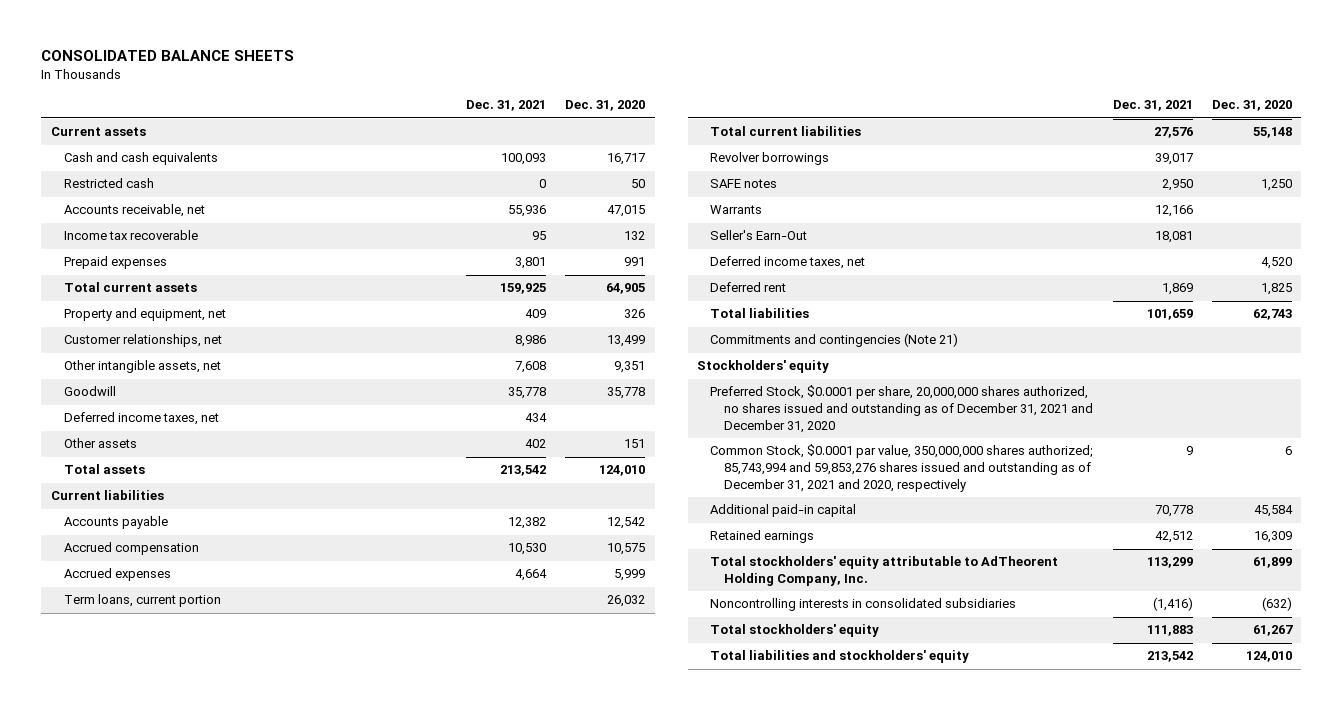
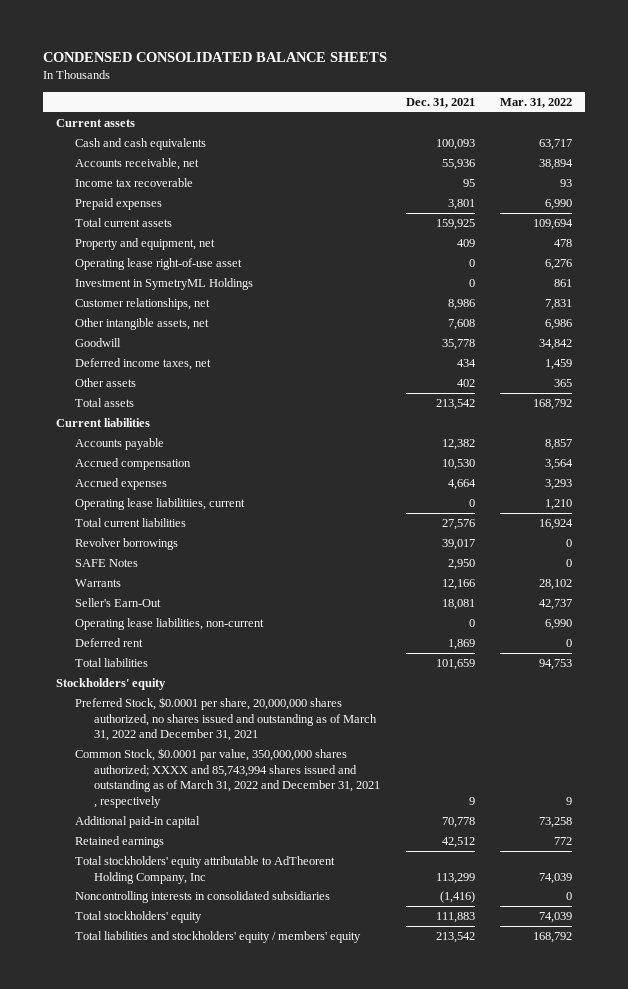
[40,50,294,62] CONSOLIDATED BALANCE SHEETS -> [42,52,387,63] CONDENSED CONSOLIDATED BALANCE SHEETS
[565,100,646,112] Dec. 31, 2020 -> none
none -> [500,97,573,108] Mar. 31, 2022
[63,178,154,189] Restricted cash -> none
none -> [74,258,242,271] Operating lease right-of-use asset
none -> [74,278,253,291] Investment in SymetryML Holdings
[63,594,221,608] Term loans, current portion -> none
none -> [74,498,245,511] Operating lease liabilitiies, current
[710,179,778,189] SAFE notes -> [74,559,138,568] SAFE Notes
[710,256,866,270] Deferred income taxes, net -> none
none -> [74,618,264,631] Operating lease liabilities, non-current
[710,333,959,348] Commitments and contingencies (Note 21) -> none
[710,385,1093,433] Preferred Stock, $0.0001 per share, 20,000,000 shares authorized, no shares issued and outstanding as of December 31, 2021 and December 31, 2020 -> [74,697,378,742] Preferred Stock, $0.0001 per share, 20,000,000 shares authorized, no shares issued and outstanding as of March 31, 2022 and December 31, 2021
[710,444,1094,492] Common Stock, $0.0001 par value, 350,000,000 shares authorized; 85,743,994 and 59,853,276 shares issued and outstanding as of December 31, 2021 and 2020, respectively -> [74,748,381,808] Common Stock, $0.0001 par value, 350,000,000 shares authorized; XXXX and 85,743,994 shares issued and outstanding as of March 31, 2022 and December 31, 2021 , respectively
[710,556,1059,587] Total stockholders' equity attributable to AdTheorent Holding Company, Inc. -> [74,856,335,884] Total stockholders' equity attributable to AdTheorent Holding Company, Inc
[710,650,970,664] Total liabilities and stockholders' equity -> [74,931,361,944] Total liabilities and stockholders' equity / members' equity

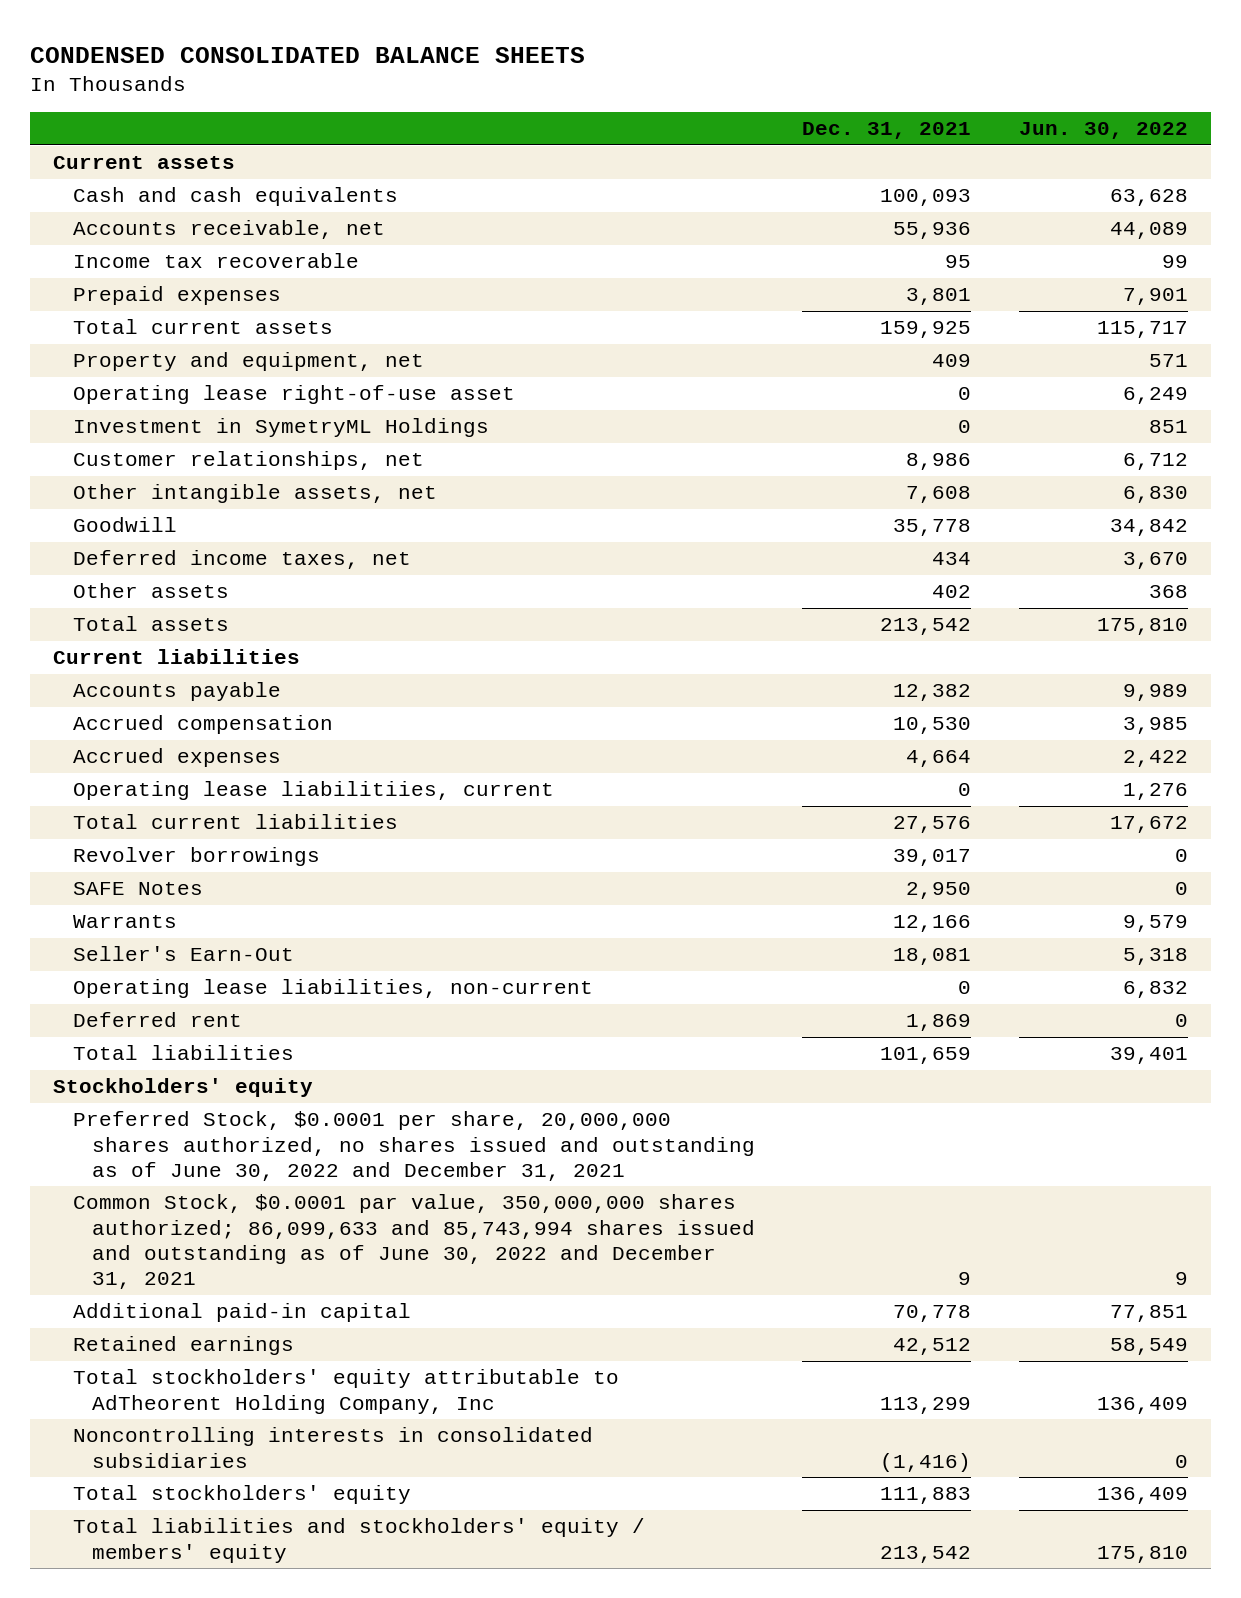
[500,97,573,108] Mar. 31, 2022 -> none
none -> [1018,122,1188,140] Jun. 30, 2022
[74,697,378,742] Preferred Stock, $0.0001 per share, 20,000,000 shares authorized, no shares issued and outstanding as of March 31, 2022 and December 31, 2021 -> [72,1111,756,1181] Preferred Stock, $0.0001 per share, 20,000,000 shares authorized, no shares issued and outstanding as of June 30, 2022 and December 31, 2021
[74,748,381,808] Common Stock, $0.0001 par value, 350,000,000 shares authorized; XXXX and 85,743,994 shares issued and outstanding as of March 31, 2022 and December 31, 2021 , respectively -> [72,1194,756,1290] Common Stock, $0.0001 par value, 350,000,000 shares authorized; 86,099,633 and 85,743,994 shares issued and outstanding as of June 30, 2022 and December 31, 2021

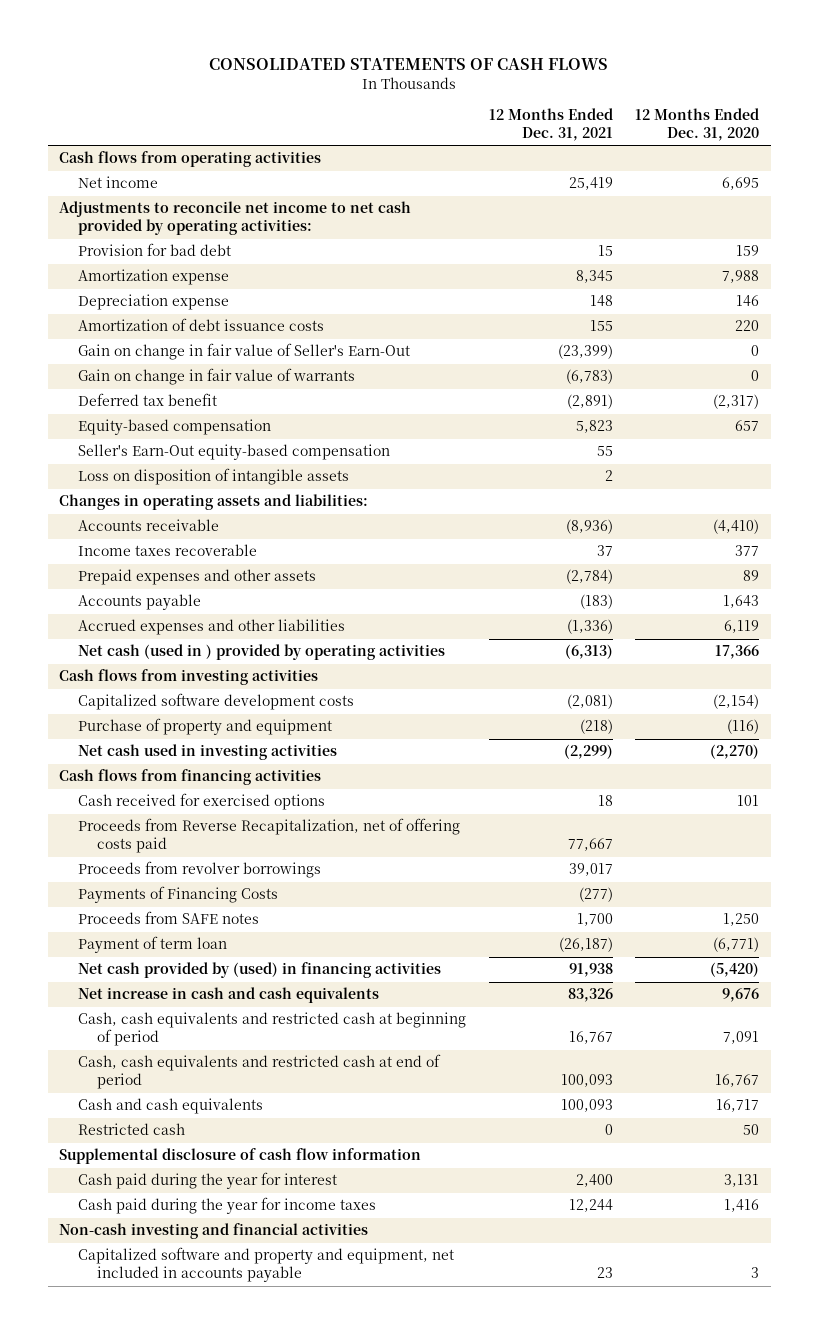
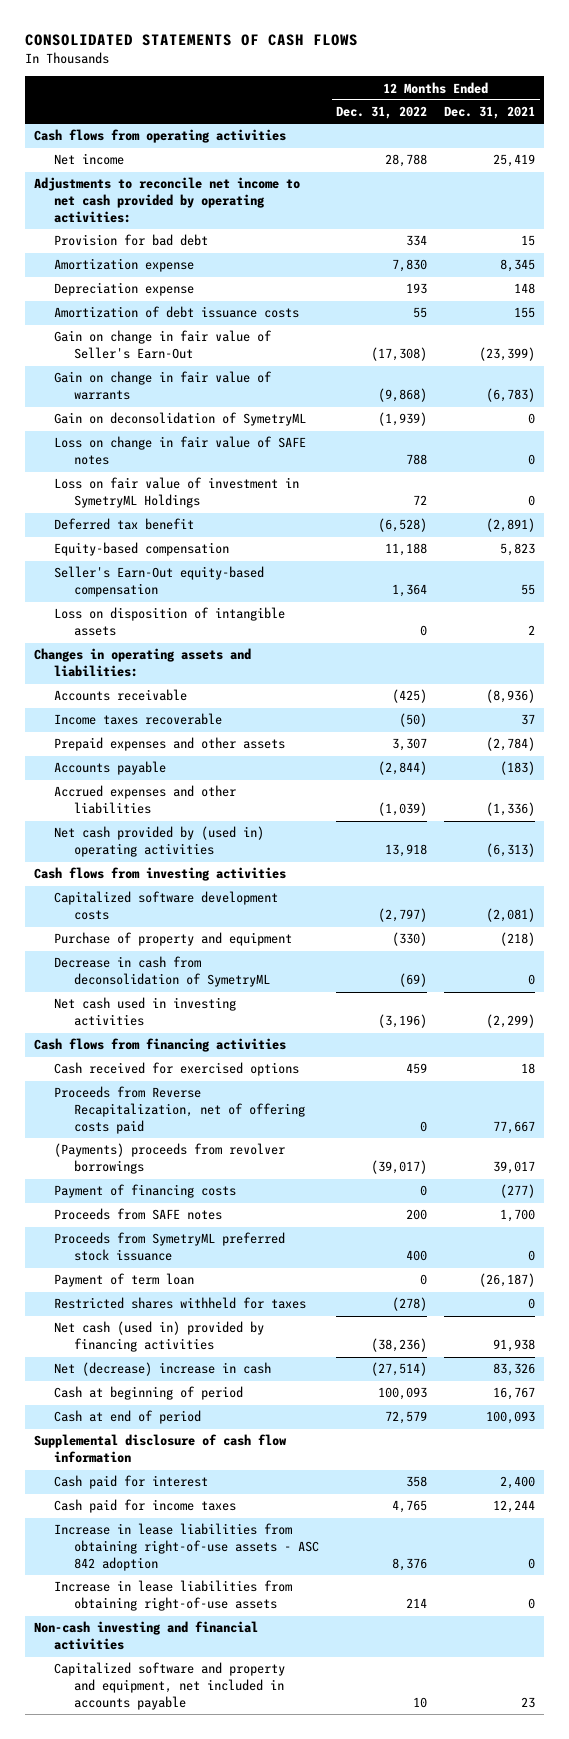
[635,108,760,142] 12 Months Ended Dec. 31, 2020 -> none
none -> [335,106,427,120] Dec. 31, 2022
none -> [53,412,306,427] Gain on deconsolidation of SymetryML
none -> [53,436,306,466] Loss on change in fair value of SAFE notes
none -> [53,477,299,509] Loss on fair value of investment in SymetryML Holdings
[77,644,445,661] Net cash (used in ) provided by operating activities -> [53,826,264,858] Net cash provided by (used in) operating activities
none -> [53,956,270,988] Decrease in cash from deconsolidation of SymetryML
[77,861,321,879] Proceeds from revolver borrowings -> [53,1143,285,1175] (Payments) proceeds from revolver borrowings
[77,886,278,904] Payments of Financing Costs -> [53,1184,236,1199] Payment of financing costs
none -> [53,1232,285,1262] Proceeds from SymetryML preferred stock issuance
[77,1098,263,1115] Cash and cash equivalents -> none
[77,1123,185,1136] Restricted cash -> none
none -> [53,1297,306,1310] Restricted shares withheld for taxes
[77,962,441,979] Net cash provided by (used) in financing activities -> [53,1321,264,1353] Net cash (used in) provided by financing activities
[77,987,379,1004] Net increase in cash and cash equivalents -> [53,1362,271,1377] Net (decrease) increase in cash
[77,1012,466,1047] Cash, cash equivalents and restricted cash at beginning of period -> [53,1386,243,1401] Cash at beginning of period
[77,1054,441,1090] Cash, cash equivalents and restricted cash at end of period -> [53,1410,201,1425] Cash at end of period
[77,1172,337,1190] Cash paid during the year for interest -> [53,1475,208,1490] Cash paid for interest
[77,1197,376,1215] Cash paid during the year for income taxes -> [53,1499,236,1514] Cash paid for income taxes
none -> [53,1523,319,1572] Increase in lease liabilities from obtaining right-of-use assets - ASC 842 adoption
none -> [53,1580,292,1612] Increase in lease liabilities from obtaining right-of-use assets

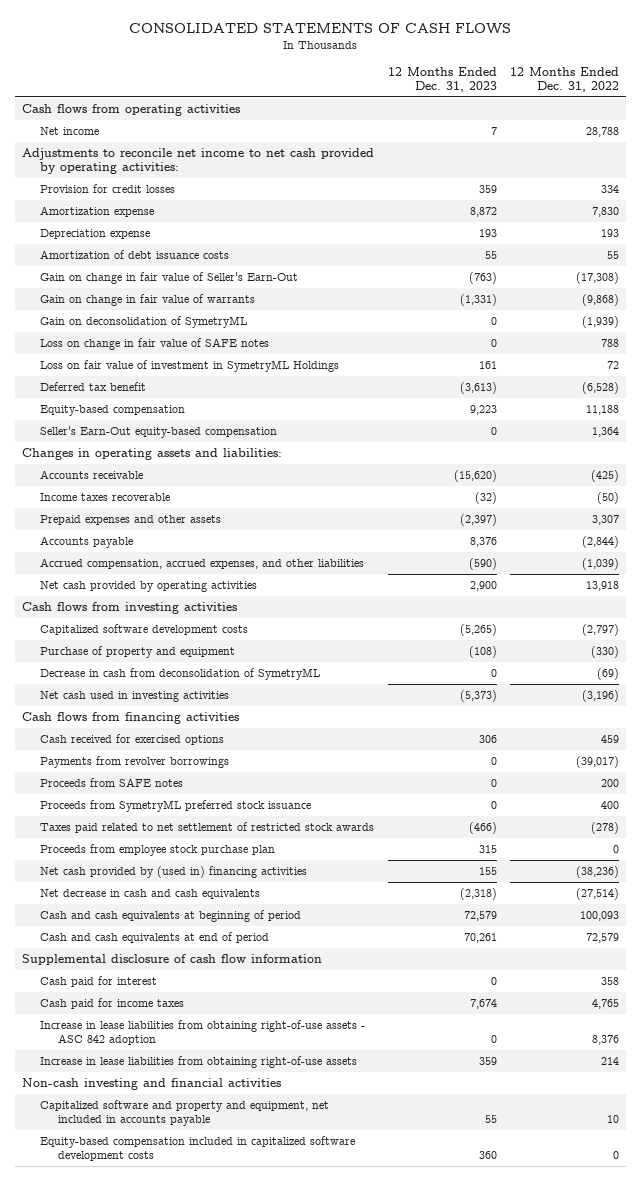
[444,106,536,120] Dec. 31, 2021 -> none
none -> [387,66,497,93] 12 Months Ended Dec. 31, 2023
[53,234,208,247] Provision for bad debt -> [39,183,175,193] Provision for credit losses
[53,607,285,637] Loss on disposition of intangible assets -> none
[53,785,236,815] Accrued expenses and other liabilities -> [39,557,364,569] Accrued compensation, accrued expenses, and other liabilities
[53,826,264,858] Net cash provided by (used in) operating activities -> [39,580,257,592] Net cash provided by operating activities
[53,1086,305,1135] Proceeds from Reverse Recapitalization, net of offering costs paid -> none
[53,1184,236,1199] Payment of financing costs -> none
[53,1143,285,1175] (Payments) proceeds from revolver borrowings -> [39,755,229,768] Payments from revolver borrowings
[53,1273,194,1288] Payment of term loan -> none
[53,1297,306,1310] Restricted shares withheld for taxes -> [39,821,374,833] Taxes paid related to net settlement of restricted stock awards
none -> [39,843,275,856] Proceeds from employee stock purchase plan
[53,1321,264,1353] Net cash (used in) provided by financing activities -> [39,865,307,878] Net cash provided by (used in) financing activities
[53,1362,271,1377] Net (decrease) increase in cash -> [39,888,260,899] Net decrease in cash and cash equivalents
[53,1386,243,1401] Cash at beginning of period -> [39,909,301,922] Cash and cash equivalents at beginning of period
[53,1410,201,1425] Cash at end of period -> [39,931,269,943] Cash and cash equivalents at end of period
none -> [39,1135,355,1162] Equity-based compensation included in capitalized software development costs

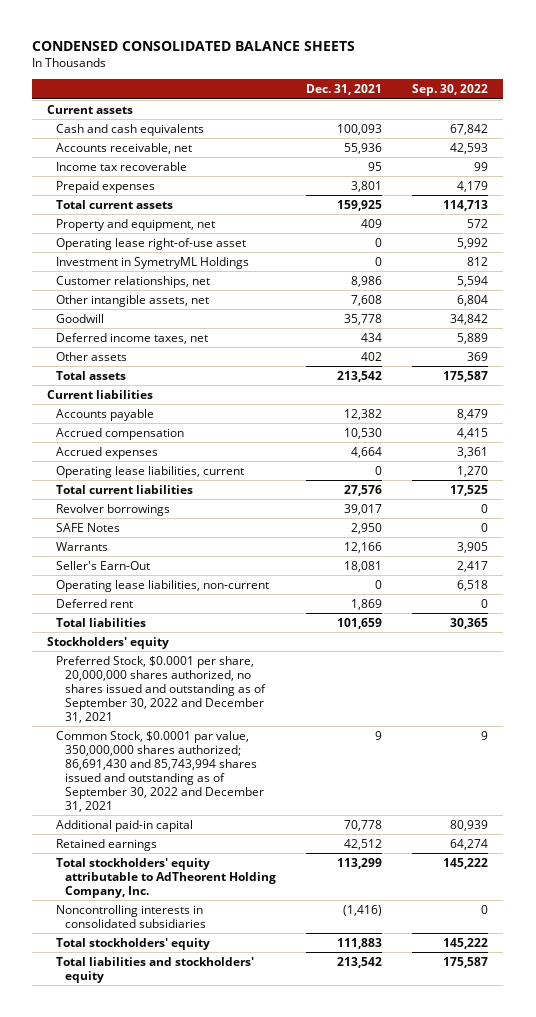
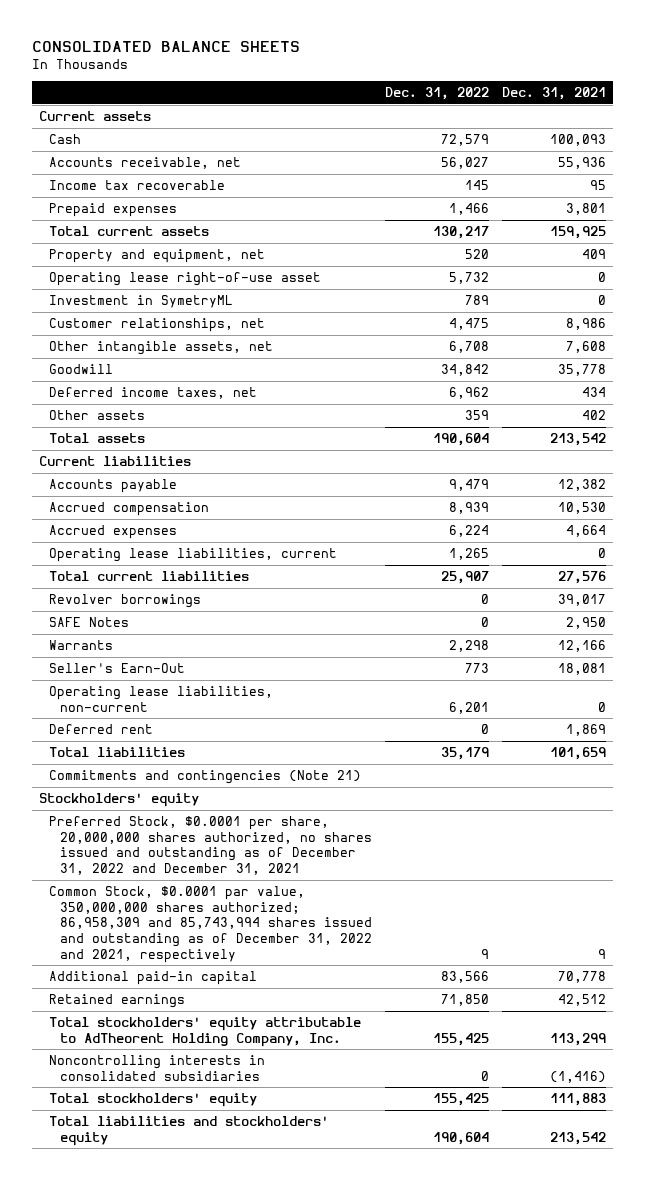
[32,40,356,51] CONDENSED CONSOLIDATED BALANCE SHEETS -> [32,40,301,52] CONSOLIDATED BALANCE SHEETS
[412,84,489,97] Sep. 30, 2022 -> none
none -> [385,87,490,101] Dec. 31, 2022
[56,123,205,136] Cash and cash equivalents -> [49,134,82,145] Cash
[56,256,250,269] Investment in SymetryML Holdings -> [49,295,234,309] Investment in SymetryML
none -> [49,770,362,785] Commitments and contingencies (Note 21)
[56,655,267,723] Preferred Stock, $0.0001 per share, 20,000,000 shares authorized, no shares issued and outstanding as of September 30, 2022 and December 31, 2021 -> [49,816,372,876] Preferred Stock, $0.0001 per share, 20,000,000 shares authorized, no shares issued and outstanding as of December 31, 2022 and December 31, 2021
[56,730,265,812] Common Stock, $0.0001 par value, 350,000,000 shares authorized; 86,691,430 and 85,743,994 shares issued and outstanding as of September 30, 2022 and December 31, 2021 -> [49,886,372,963] Common Stock, $0.0001 par value, 350,000,000 shares authorized; 86,958,309 and 85,743,994 shares issued and outstanding as of December 31, 2022 and 2021, respectively

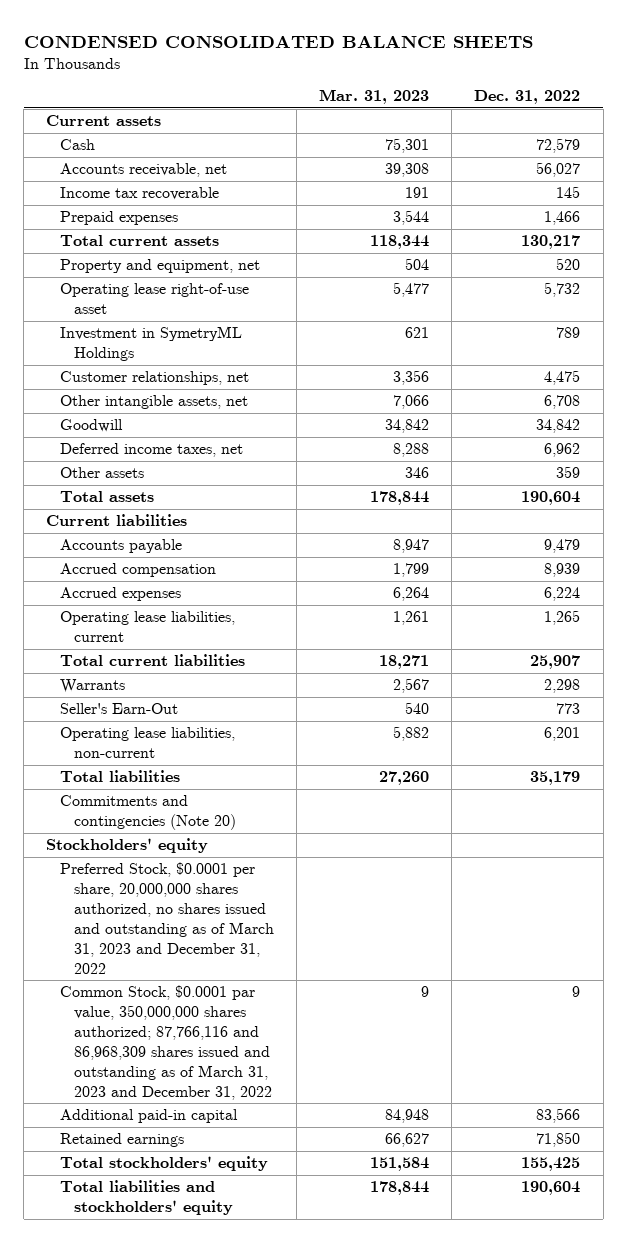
[32,40,301,52] CONSOLIDATED BALANCE SHEETS -> [23,34,533,48] CONDENSED CONSOLIDATED BALANCE SHEETS
[502,87,607,101] Dec. 31, 2021 -> none
none -> [319,89,430,105] Mar. 31, 2023
[49,295,234,309] Investment in SymetryML -> [59,326,242,362] Investment in SymetryML Holdings
[49,594,202,609] Revolver borrowings -> none
[49,617,130,628] SAFE Notes -> none
[49,724,154,735] Deferred rent -> none
[49,770,362,785] Commitments and contingencies (Note 21) -> [59,795,236,831] Commitments and contingencies (Note 20)
[49,816,372,876] Preferred Stock, $0.0001 per share, 20,000,000 shares authorized, no shares issued and outstanding as of December 31, 2022 and December 31, 2021 -> [59,862,274,974] Preferred Stock, $0.0001 per share, 20,000,000 shares authorized, no shares issued and outstanding as of March 31, 2023 and December 31, 2022
[49,886,372,963] Common Stock, $0.0001 par value, 350,000,000 shares authorized; 86,958,309 and 85,743,994 shares issued and outstanding as of December 31, 2022 and 2021, respectively -> [59,985,272,1100] Common Stock, $0.0001 par value, 350,000,000 shares authorized; 87,766,116 and 86,968,309 shares issued and outstanding as of March 31, 2023 and December 31, 2022
[49,1017,362,1047] Total stockholders' equity attributable to AdTheorent Holding Company, Inc. -> none
[49,1055,266,1081] Noncontrolling interests in consolidated subsidiaries -> none

